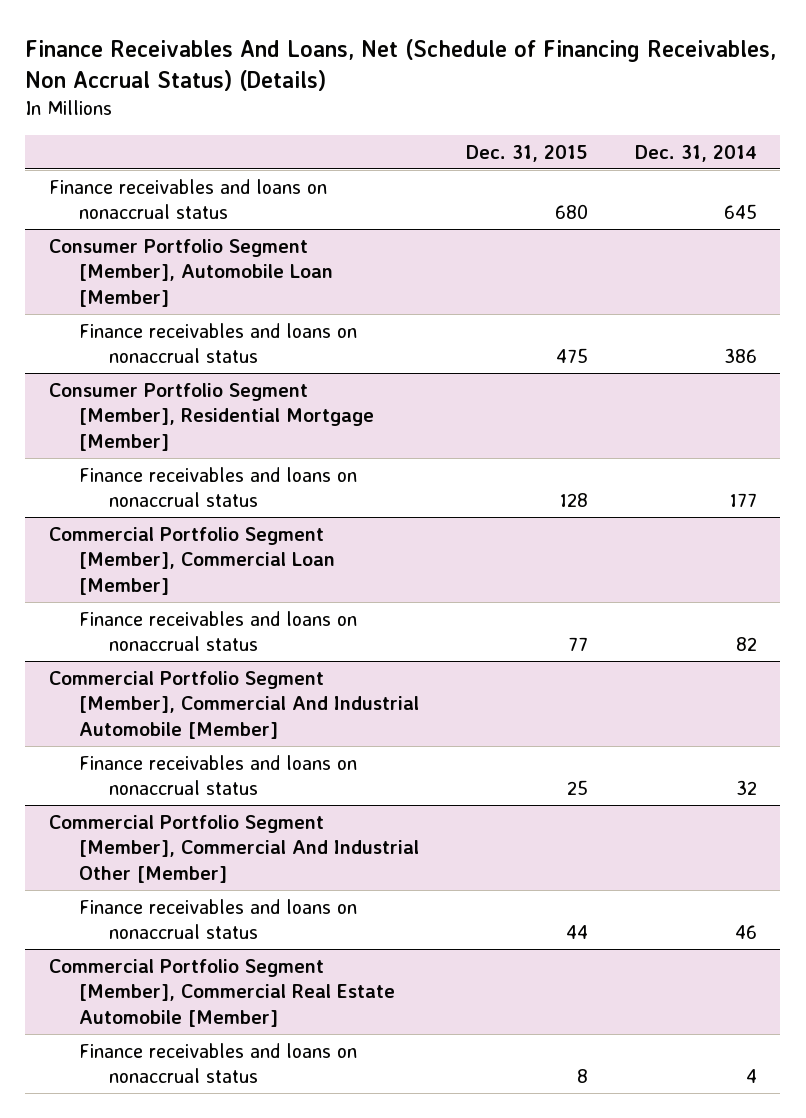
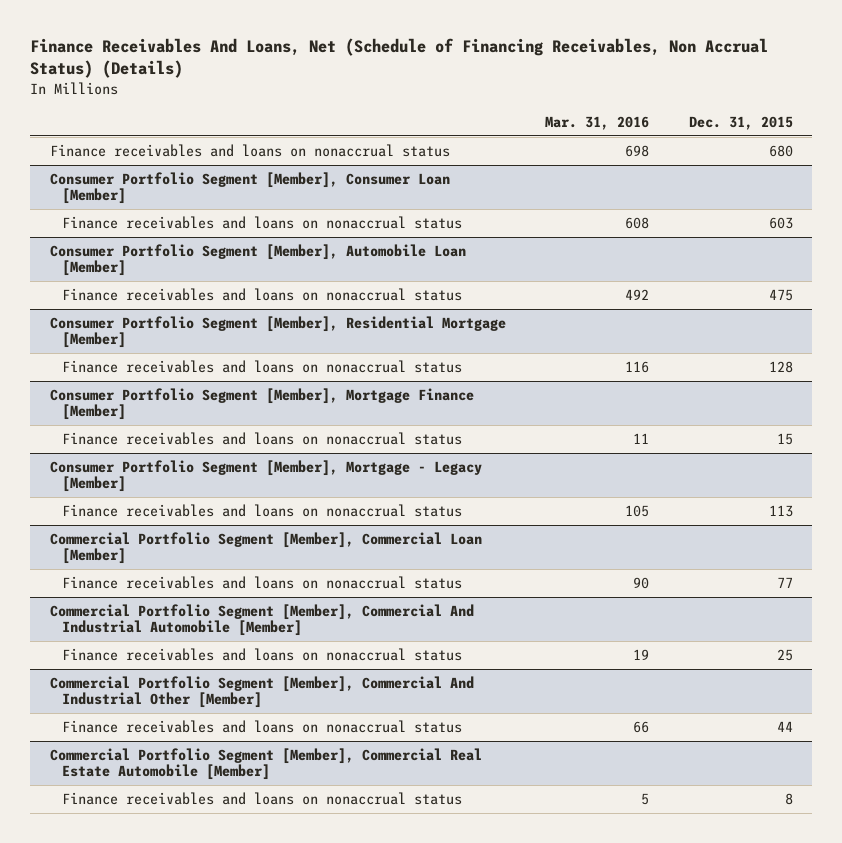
[634,144,757,162] Dec. 31, 2014 -> none
none -> [545,115,650,130] Mar. 31, 2016
none -> [49,171,450,205] Consumer Portfolio Segment [Member], Consumer Loan [Member]
none -> [62,215,463,229] Finance receivables and loans on nonaccrual status
none -> [49,387,474,421] Consumer Portfolio Segment [Member], Mortgage Finance [Member]
none -> [62,431,463,445] Finance receivables and loans on nonaccrual status
none -> [49,459,482,493] Consumer Portfolio Segment [Member], Mortgage - Legacy [Member]
none -> [62,503,463,517] Finance receivables and loans on nonaccrual status

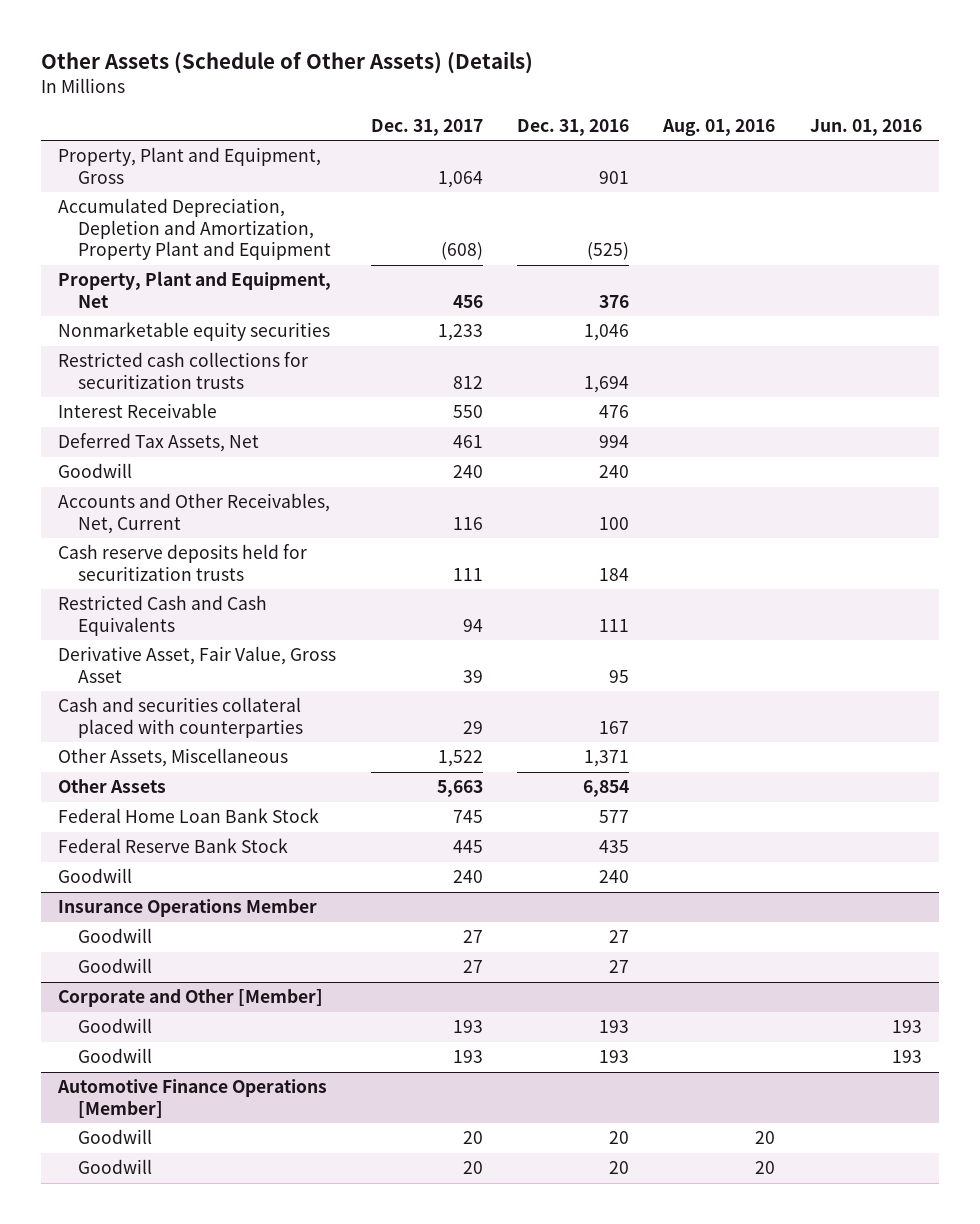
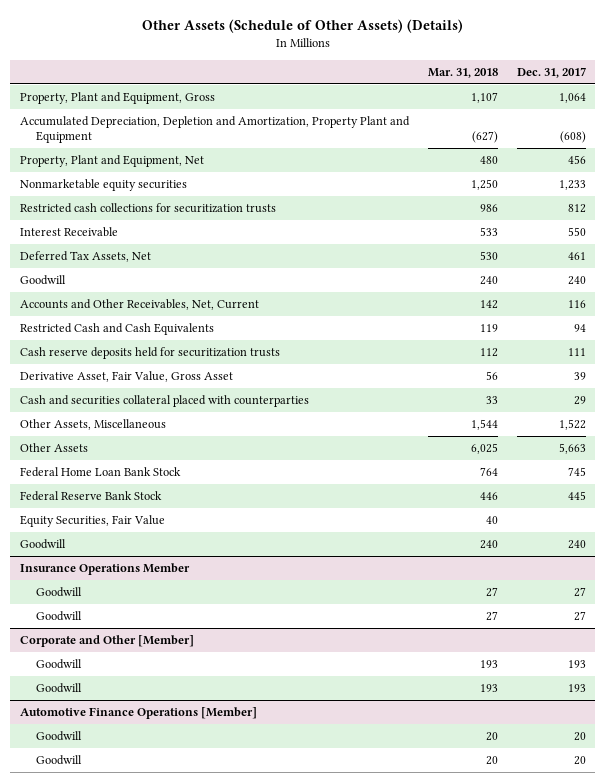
[517,118,630,136] Dec. 31, 2016 -> none
[662,118,776,136] Aug. 01, 2016 -> none
[809,118,922,136] Jun. 01, 2016 -> none
none -> [427,67,498,78] Mar. 31, 2018
[58,544,308,581] Cash reserve deposits held for securitization trusts -> [19,346,280,359] Cash reserve deposits held for securitization trusts
none -> [19,514,165,527] Equity Securities, Fair Value

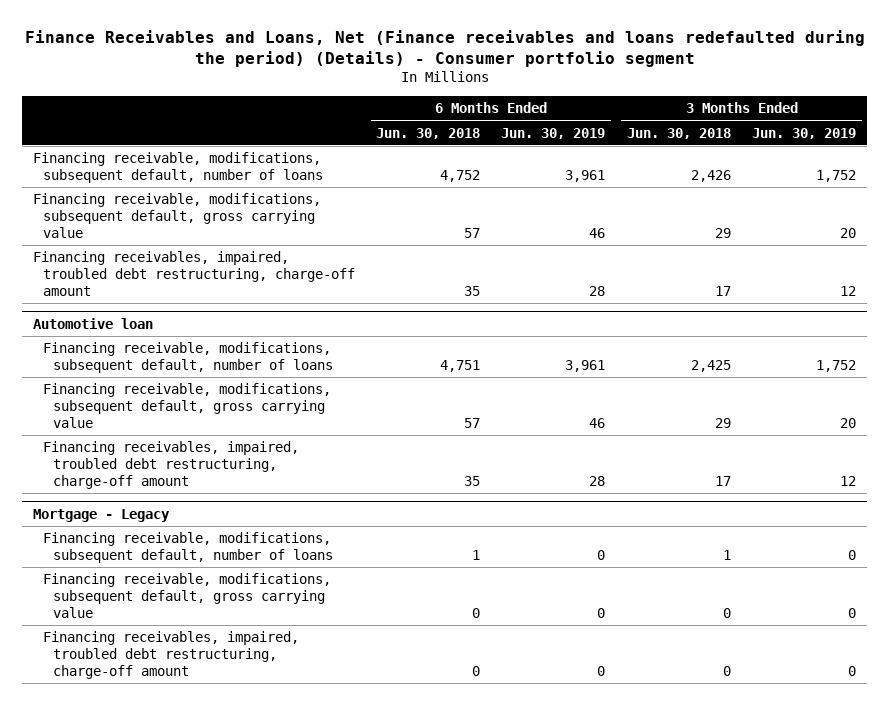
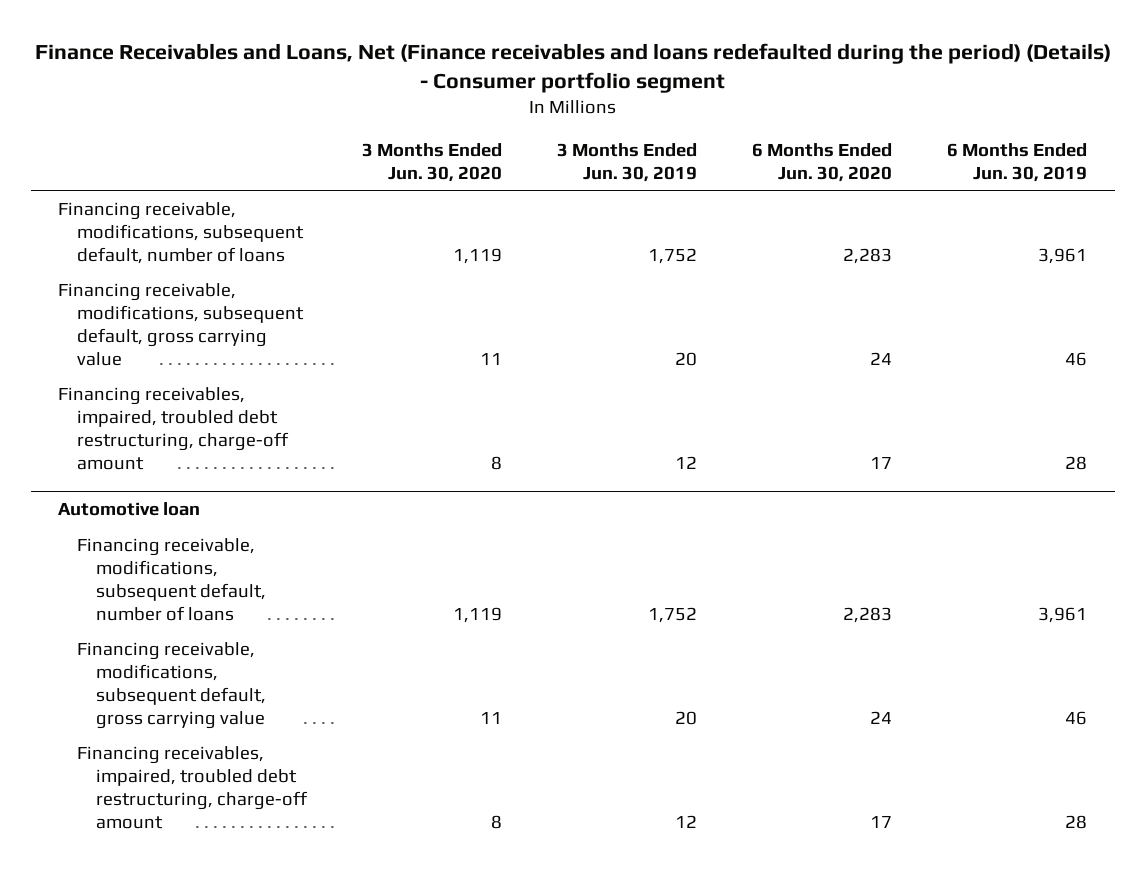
[376,127,481,139] Jun. 30, 2018 -> none
[626,127,731,139] Jun. 30, 2018 -> none
none -> [362,142,503,182] 3 Months Ended Jun. 30, 2020
none -> [752,142,893,182] 6 Months Ended Jun. 30, 2020
[32,508,170,522] Mortgage - Legacy -> none
[42,532,333,563] Financing receivable, modifications, subsequent default, number of loans -> none
[42,573,331,618] Financing receivable, modifications, subsequent default, gross carrying value -> none
[42,631,299,679] Financing receivables, impaired, troubled debt restructuring, charge-off amount -> none

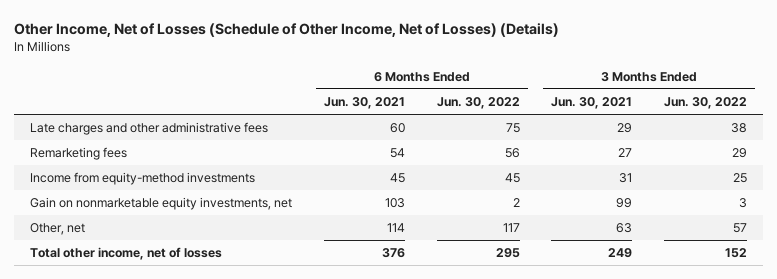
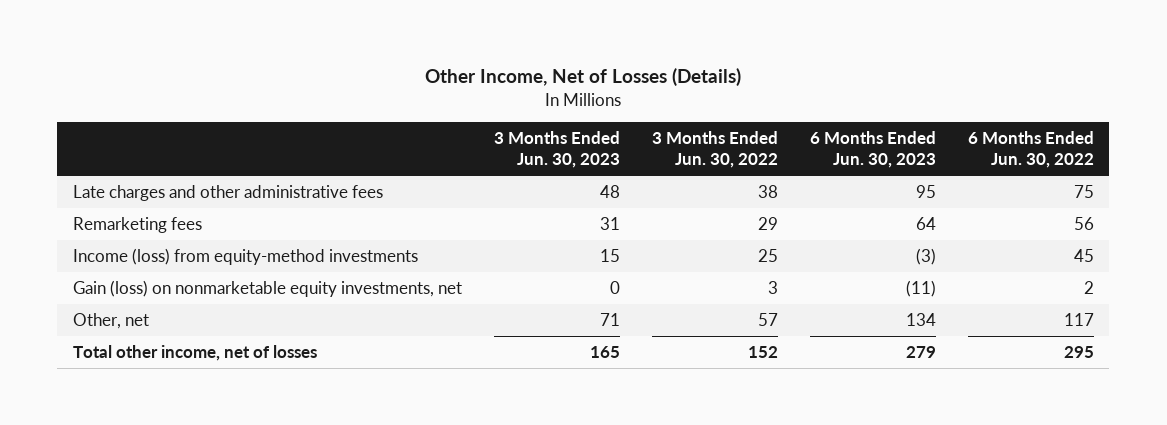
[14,22,560,37] Other Income, Net of Losses (Schedule of Other Income, Net of Losses) (Details) -> [425,68,742,87] Other Income, Net of Losses (Details)
[324,96,406,109] Jun. 30, 2021 -> none
[551,96,633,109] Jun. 30, 2021 -> none
none -> [494,131,621,168] 3 Months Ended Jun. 30, 2023
none -> [809,131,936,168] 6 Months Ended Jun. 30, 2023
[30,172,256,186] Income from equity-method investments -> [73,248,419,266] Income (loss) from equity-method investments
[30,197,293,211] Gain on nonmarketable equity investments, net -> [73,280,463,298] Gain (loss) on nonmarketable equity investments, net

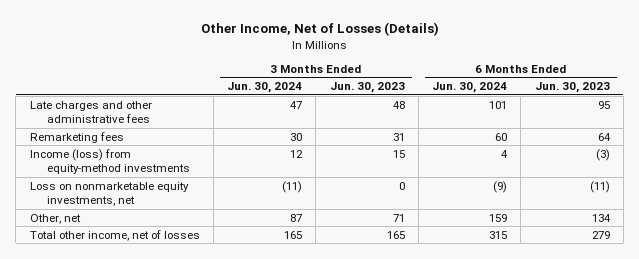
[651,131,778,168] 3 Months Ended Jun. 30, 2022 -> none
[967,131,1094,168] 6 Months Ended Jun. 30, 2022 -> none
none -> [227,82,303,94] Jun. 30, 2024
none -> [432,82,508,94] Jun. 30, 2024
[73,280,463,298] Gain (loss) on nonmarketable equity investments, net -> [29,181,189,207] Loss on nonmarketable equity investments, net

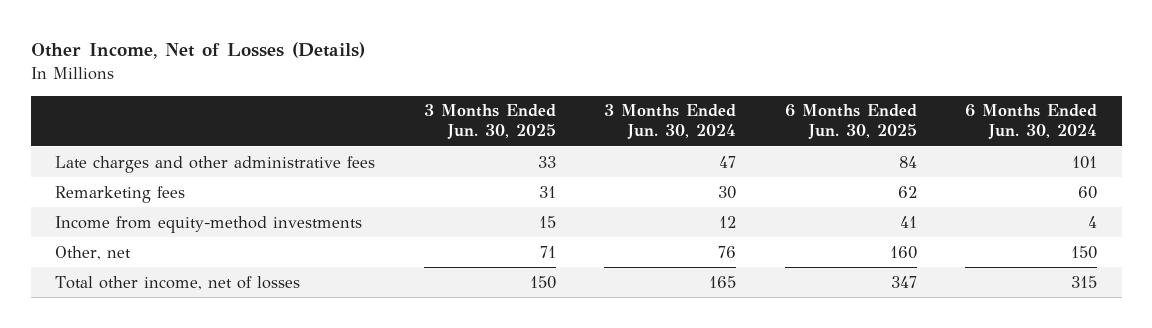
[329,82,405,94] Jun. 30, 2023 -> none
[534,82,610,94] Jun. 30, 2023 -> none
none -> [423,104,556,140] 3 Months Ended Jun. 30, 2025
none -> [784,104,917,140] 6 Months Ended Jun. 30, 2025
[29,181,189,207] Loss on nonmarketable equity investments, net -> none
[29,148,190,175] Income (loss) from equity-method investments -> [55,215,363,233] Income from equity-method investments
[290,213,303,222] 87 -> [718,245,737,258] 76
[489,213,508,222] 159 -> [1071,245,1098,259] 150

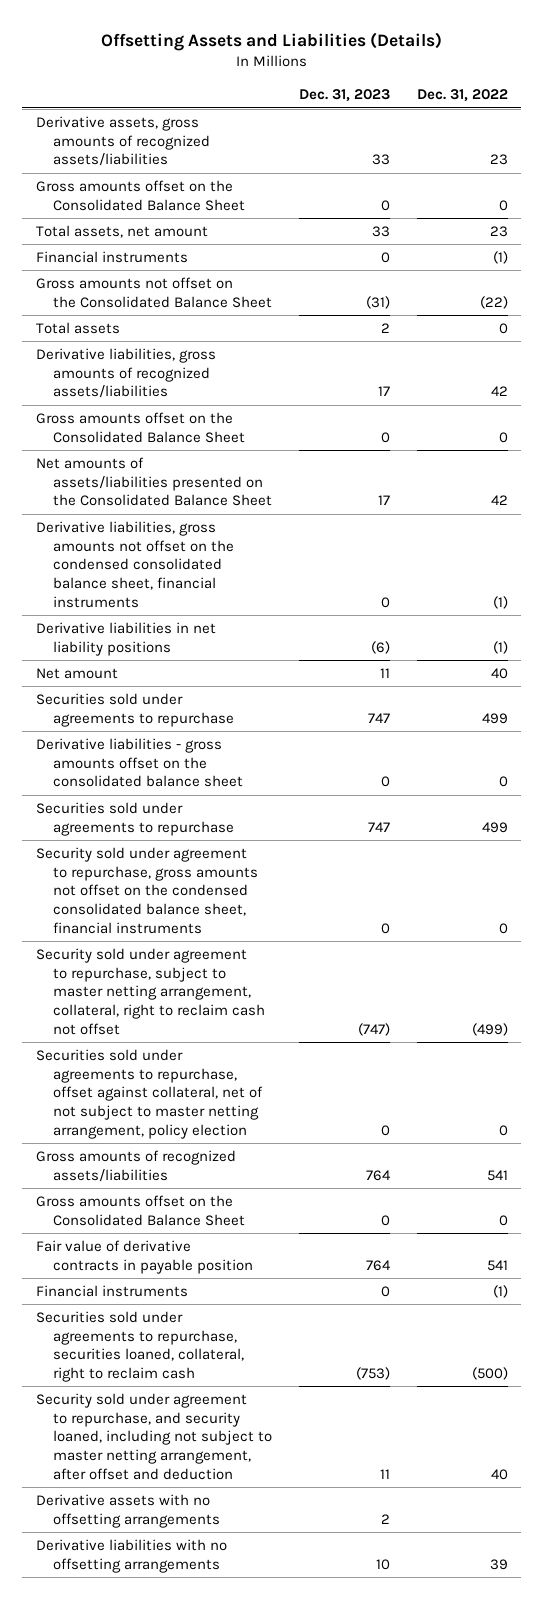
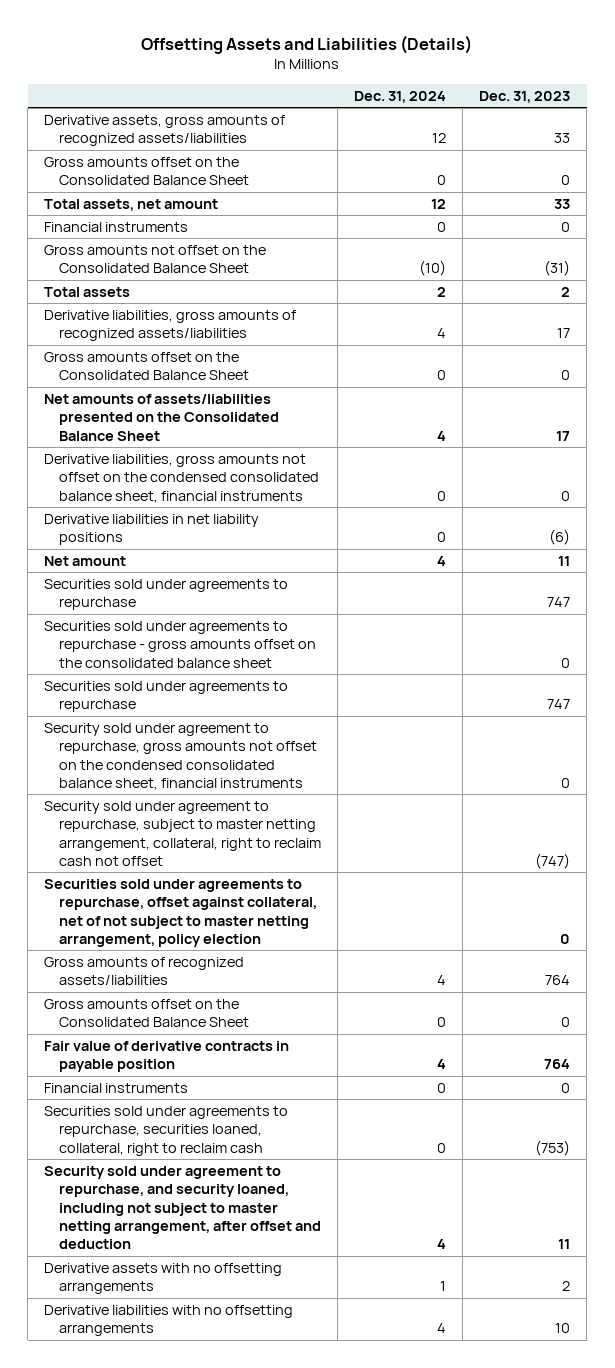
[416,89,508,103] Dec. 31, 2022 -> none
none -> [354,90,447,103] Dec. 31, 2024
[35,738,243,788] Derivative liabilities - gross amounts offset on the consolidated balance sheet -> [44,620,317,668] Securities sold under agreements to repurchase - gross amounts offset on the consolidated balance sheet

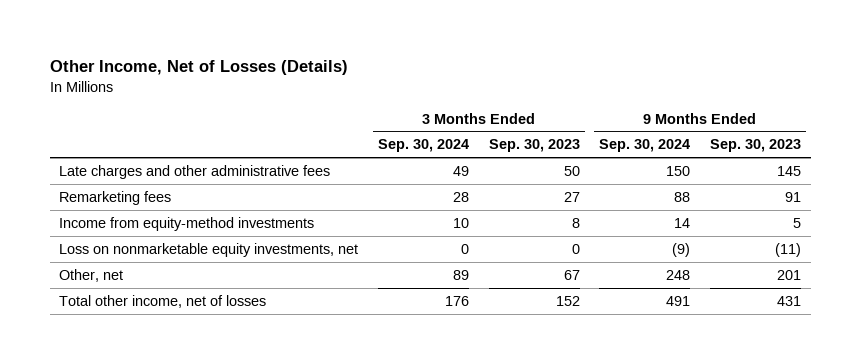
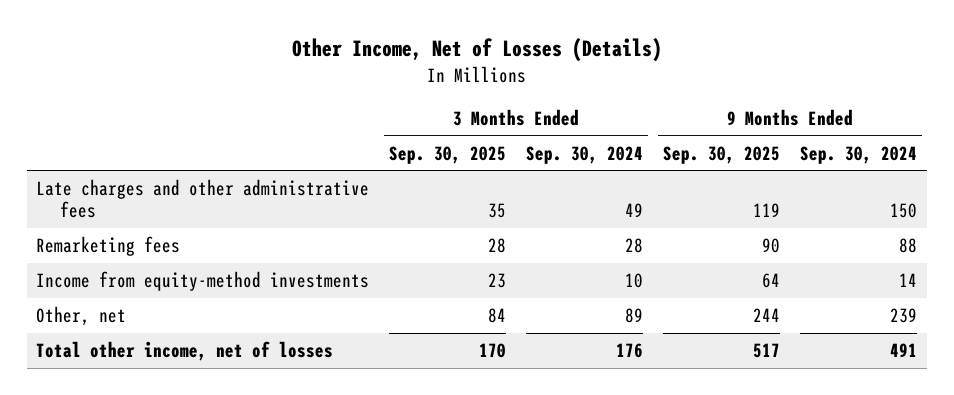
[488,139,580,153] Sep. 30, 2023 -> none
[709,139,801,153] Sep. 30, 2023 -> none
none -> [389,145,507,164] Sep. 30, 2025
none -> [663,145,781,164] Sep. 30, 2025
[59,242,359,257] Loss on nonmarketable equity investments, net -> none
[666,269,691,280] 248 -> [890,307,918,323] 239

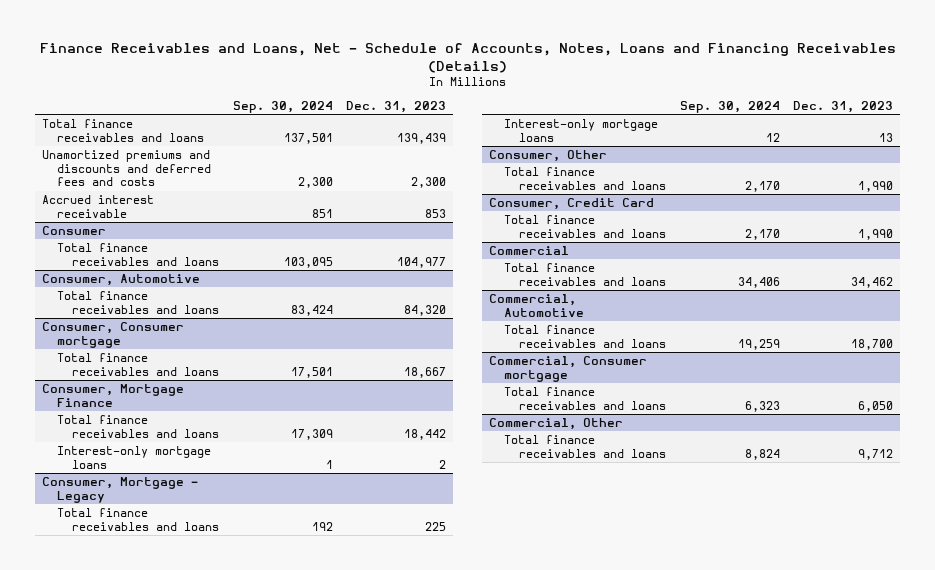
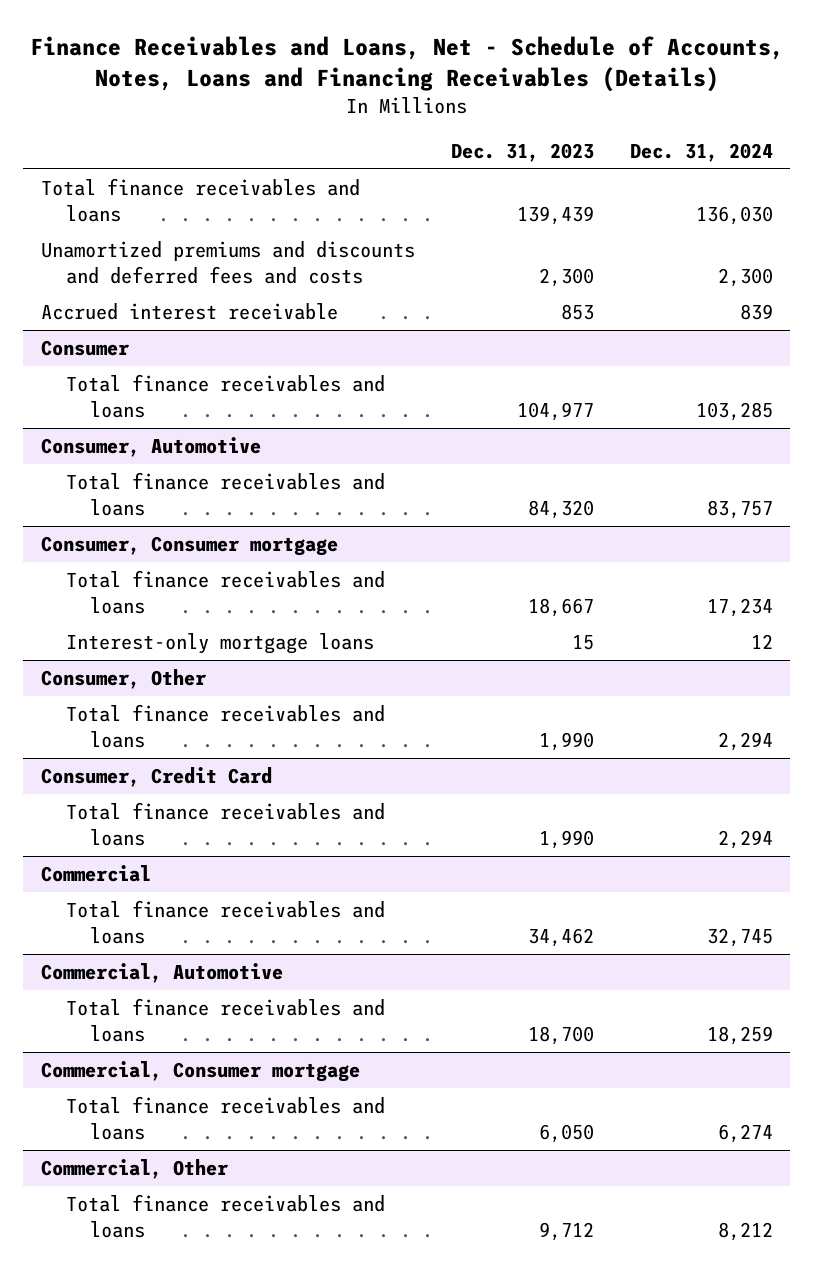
[232,101,333,114] Sep. 30, 2024 -> none
none -> [629,143,773,163] Dec. 31, 2024
[41,383,184,407] Consumer, Mortgage Finance -> none
[56,414,220,438] Total finance receivables and loans -> none
[41,476,198,503] Consumer, Mortgage - Legacy -> none
[56,507,220,531] Total finance receivables and loans -> none
[503,118,658,142] Interest-only mortgage loans -> none
[439,459,447,469] 2 -> [571,634,594,650] 15

